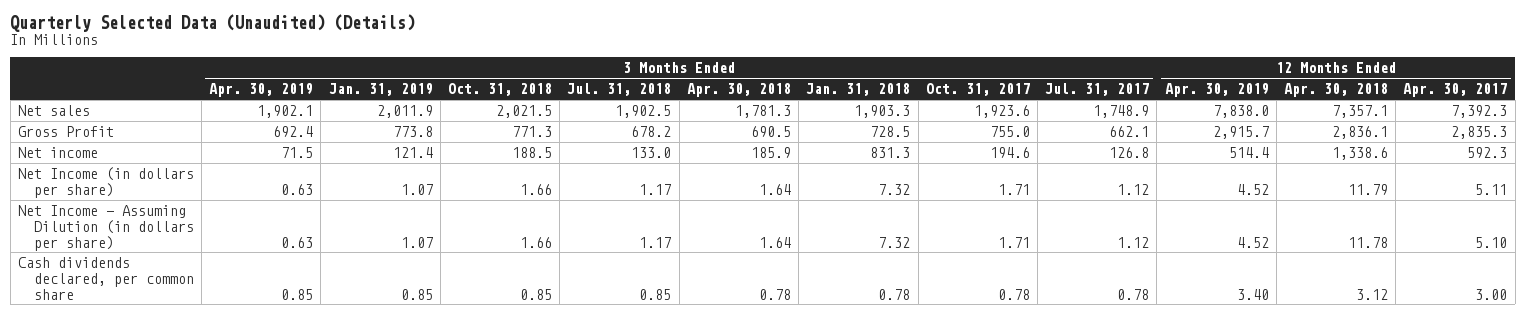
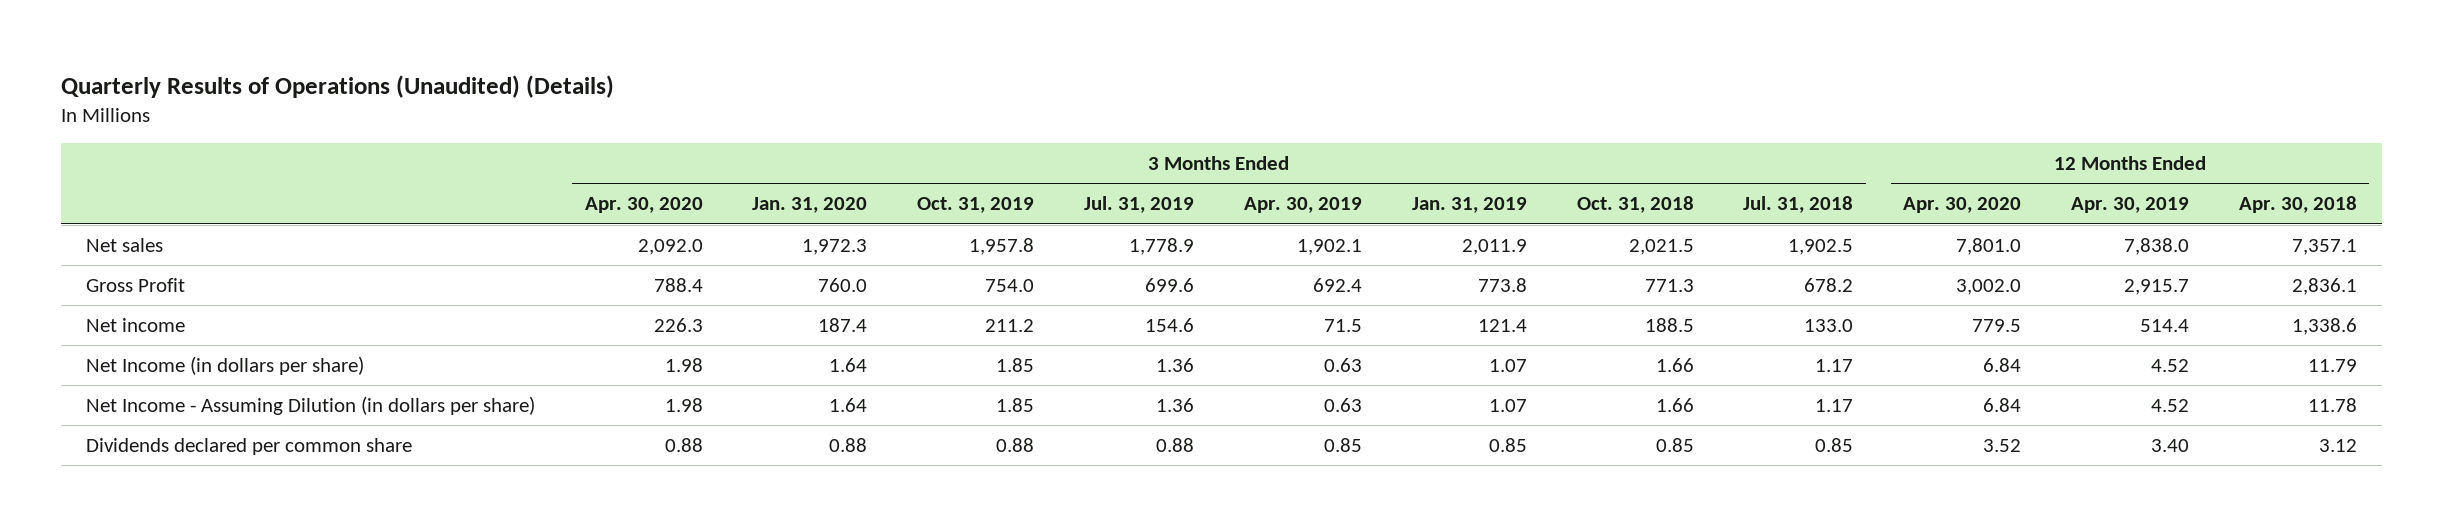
[10,13,416,32] Quarterly Selected Data (Unaudited) (Details) -> [60,74,614,98] Quarterly Results of Operations (Unaudited) (Details)
[686,83,791,98] Apr. 30, 2018 -> none
[806,83,911,97] Jan. 31, 2018 -> none
[925,83,1030,97] Oct. 31, 2017 -> none
[1045,83,1150,97] Jul. 31, 2017 -> none
[1403,83,1508,98] Apr. 30, 2017 -> none
none -> [584,197,703,214] Apr. 30, 2020
none -> [752,197,868,214] Jan. 31, 2020
none -> [917,197,1035,214] Oct. 31, 2019
none -> [1084,196,1195,214] Jul. 31, 2019
none -> [1903,197,2022,214] Apr. 30, 2020
[17,257,194,300] Cash dividends declared, per common share -> [85,437,412,455] Dividends declared per common share

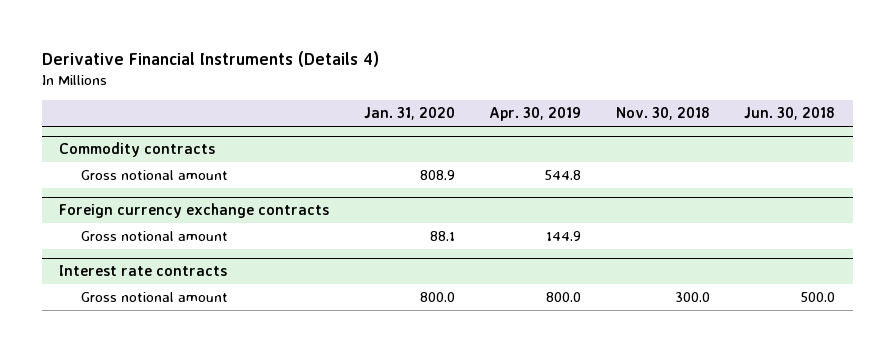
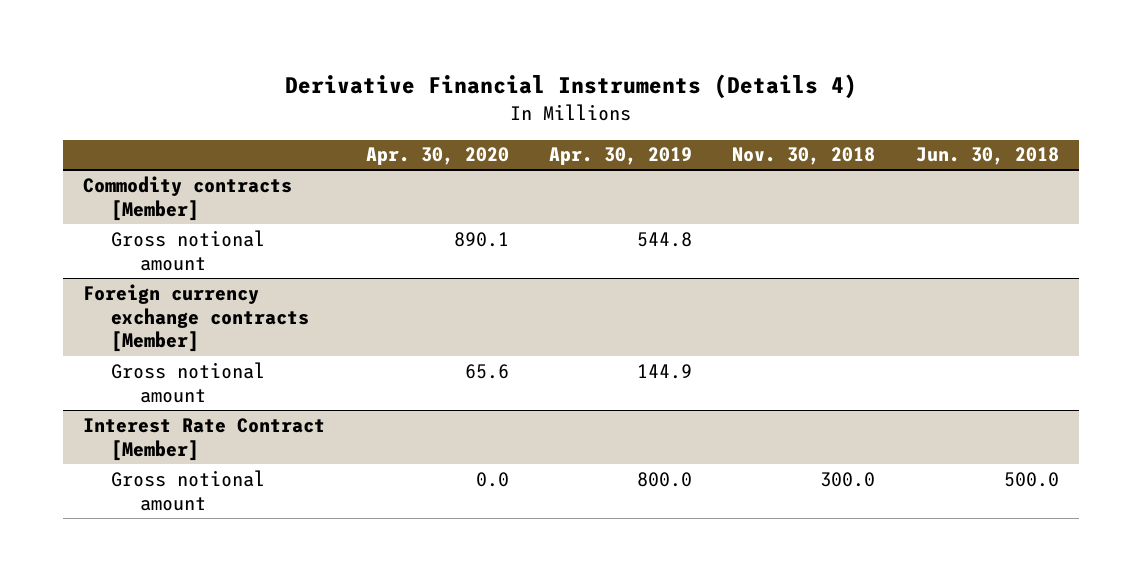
[363,107,455,121] Jan. 31, 2020 -> none
none -> [365,147,509,166] Apr. 30, 2020
[58,142,215,158] Commodity contracts -> [83,175,293,221] Commodity contracts [Member]
[58,203,329,219] Foreign currency exchange contracts -> [83,283,310,353] Foreign currency exchange contracts [Member]
[58,265,227,277] Interest rate contracts -> [83,417,326,461] Interest Rate Contract [Member]

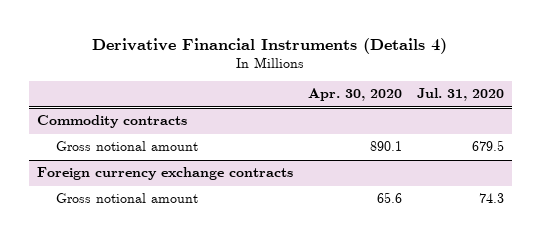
[548,147,692,166] Apr. 30, 2019 -> none
[732,147,876,166] Nov. 30, 2018 -> none
[915,147,1059,166] Jun. 30, 2018 -> none
none -> [417,88,505,102] Jul. 31, 2020
[83,175,293,221] Commodity contracts [Member] -> [36,115,187,129] Commodity contracts
[83,283,310,353] Foreign currency exchange contracts [Member] -> [36,167,293,181] Foreign currency exchange contracts
[83,417,326,461] Interest Rate Contract [Member] -> none
[111,469,266,511] Gross notional amount -> none

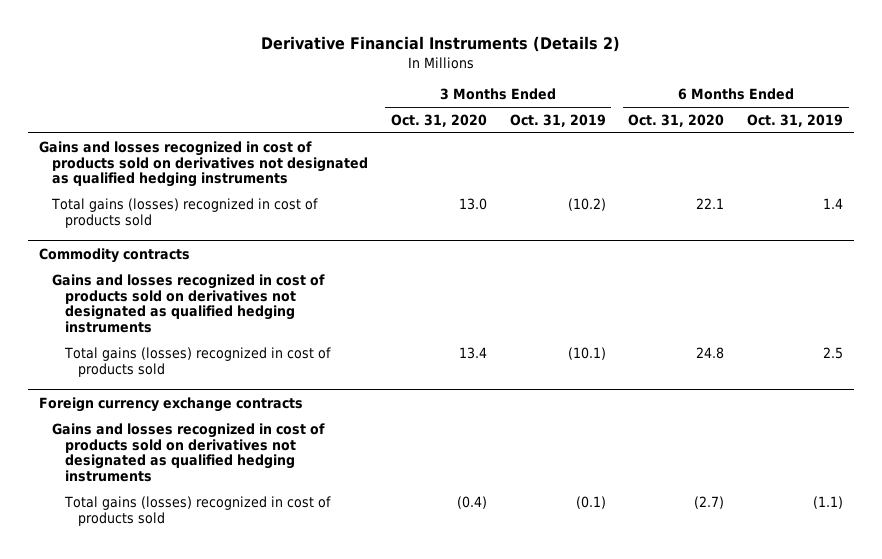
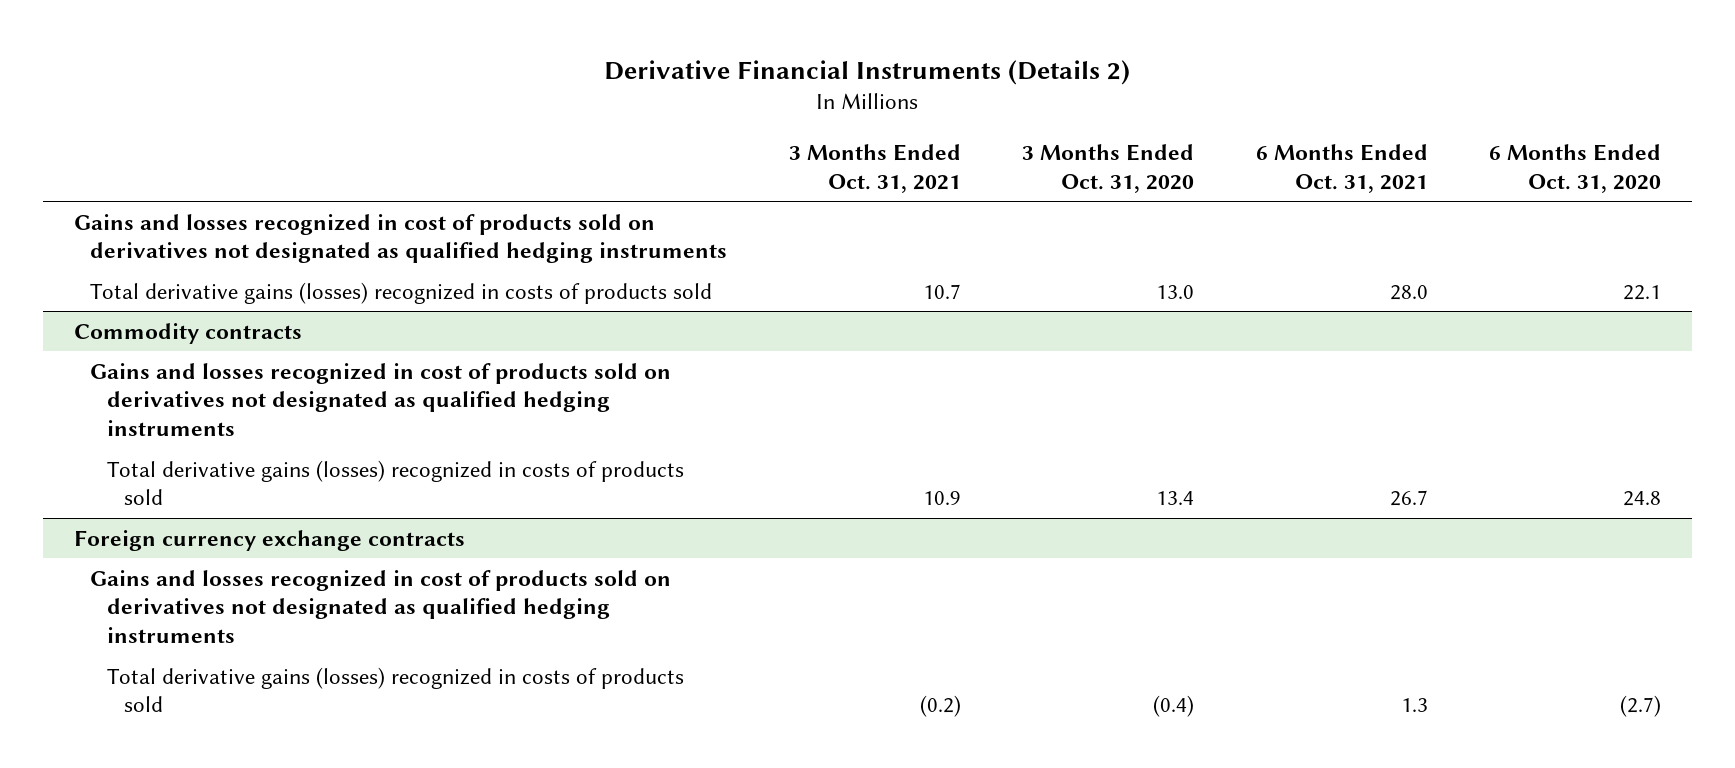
[509,113,606,127] Oct. 31, 2019 -> none
[747,113,844,127] Oct. 31, 2019 -> none
none -> [788,144,961,193] 3 Months Ended Oct. 31, 2021
none -> [1255,144,1428,193] 6 Months Ended Oct. 31, 2021
[51,197,319,228] Total gains (losses) recognized in cost of products sold -> [90,281,713,304] Total derivative gains (losses) recognized in costs of products sold
[63,346,331,377] Total gains (losses) recognized in cost of products sold -> [107,459,685,506] Total derivative gains (losses) recognized in costs of products sold
[63,495,331,526] Total gains (losses) recognized in cost of products sold -> [107,666,685,713] Total derivative gains (losses) recognized in costs of products sold

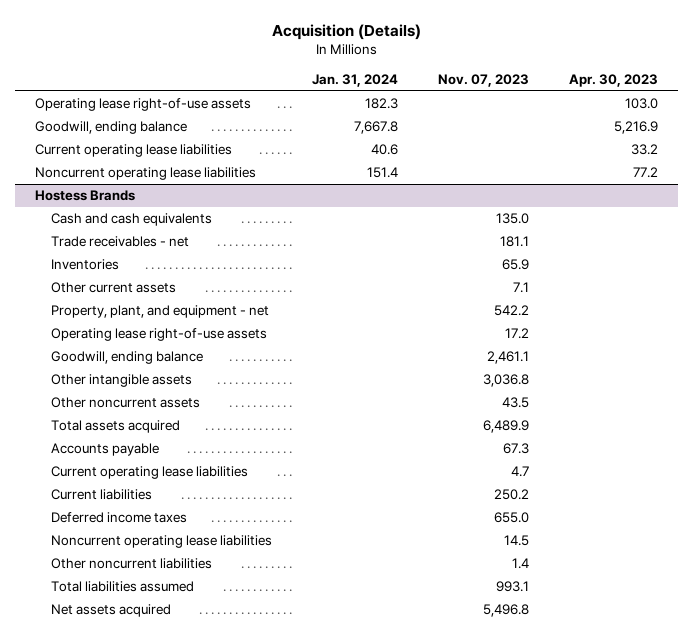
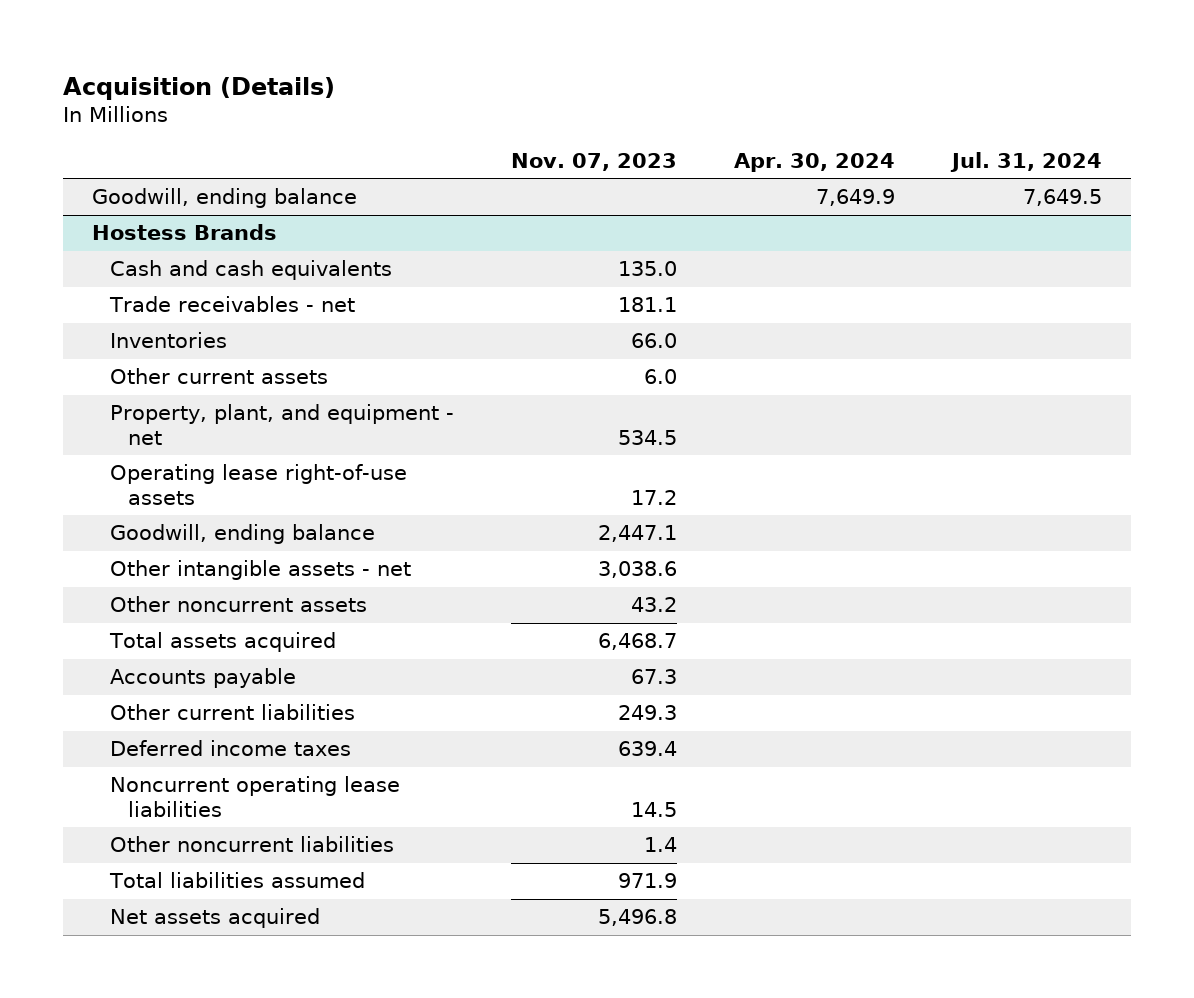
[312,74,399,88] Jan. 31, 2024 -> none
[569,74,659,88] Apr. 30, 2023 -> none
none -> [734,153,896,173] Apr. 30, 2024
none -> [950,152,1103,173] Jul. 31, 2024
[34,98,251,112] Operating lease right-of-use assets -> none
[34,144,232,158] Current operating lease liabilities -> none
[34,167,256,181] Noncurrent operating lease liabilities -> none
[502,259,530,271] 65.9 -> [630,333,677,349] 66.0
[513,282,530,294] 7.1 -> [643,369,677,385] 6.0
[494,305,530,317] 542.2 -> [617,429,677,445] 534.5
[487,351,530,365] 2,461.1 -> [597,525,677,543] 2,447.1
[51,374,193,388] Other intangible assets -> [109,560,411,581] Other intangible assets - net
[483,374,530,388] 3,036.8 -> [597,561,677,579] 3,038.6
[502,397,530,409] 43.5 -> [630,597,677,613] 43.2
[483,420,530,434] 6,489.9 -> [597,633,677,651] 6,468.7
[51,466,249,480] Current operating lease liabilities -> none
[51,489,153,501] Current liabilities -> [109,704,355,721] Other current liabilities
[494,489,530,501] 250.2 -> [617,705,677,721] 249.3
[494,512,530,524] 655.0 -> [617,741,677,757] 639.4
[496,581,530,593] 993.1 -> [617,873,677,889] 971.9

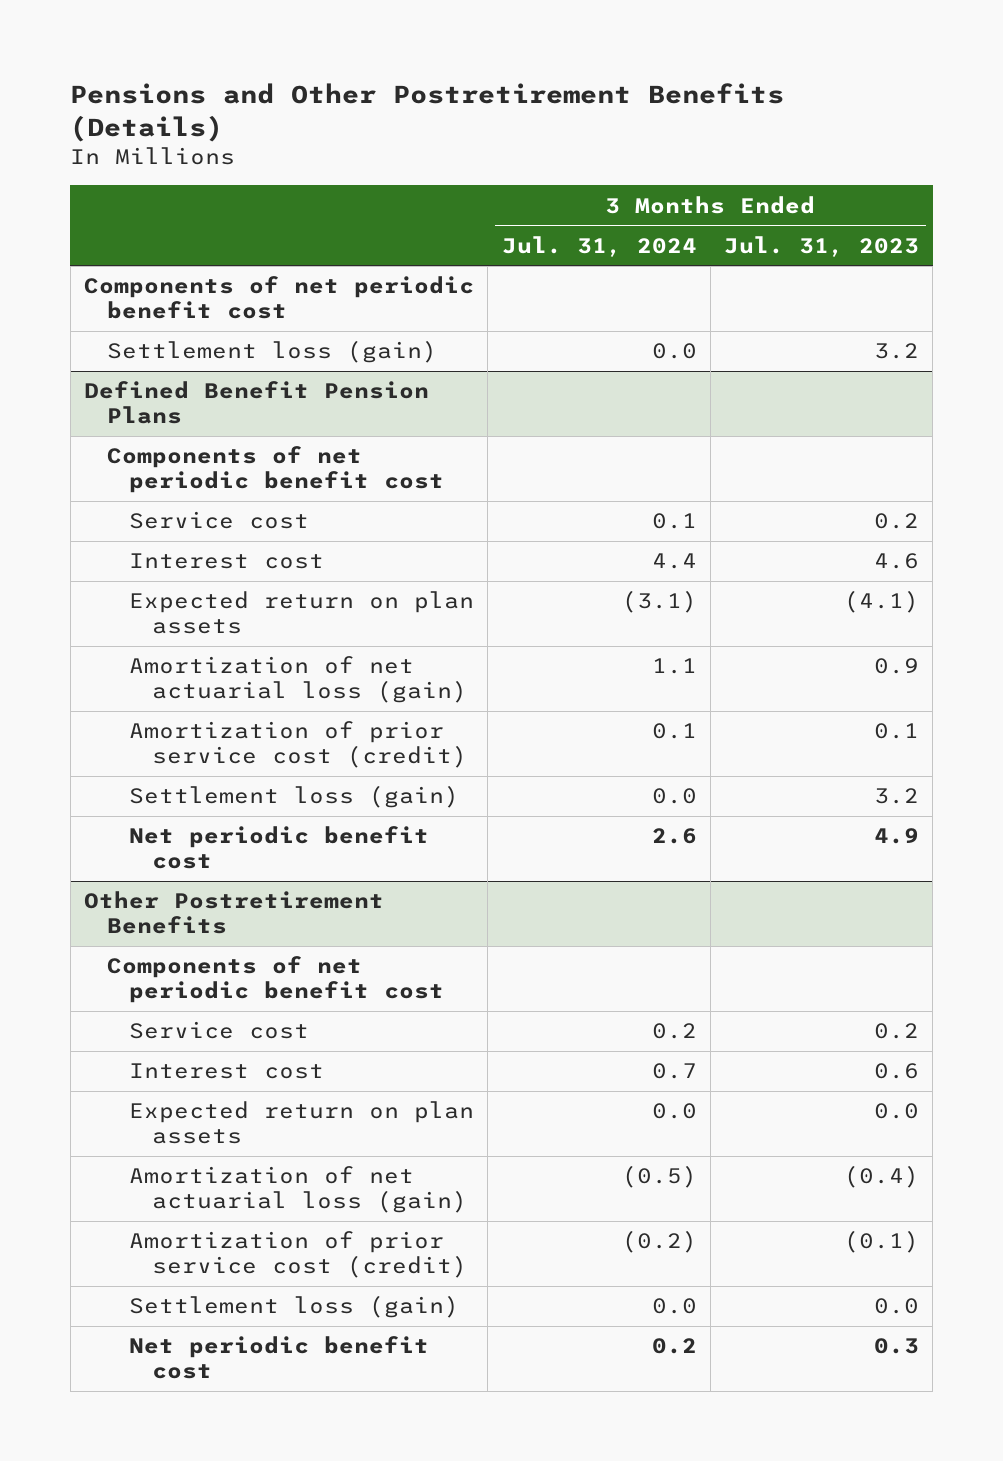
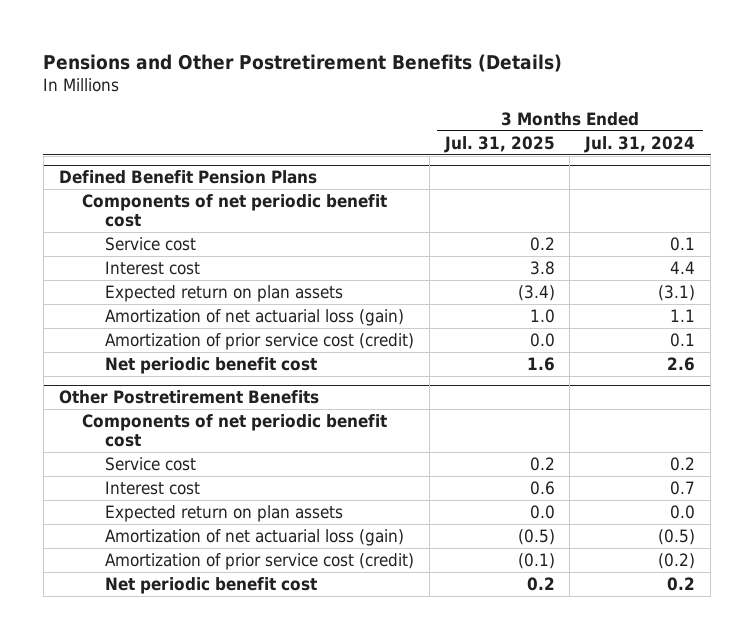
[724,235,920,257] Jul. 31, 2023 -> none
none -> [443,135,555,153] Jul. 31, 2025
[83,276,474,320] Components of net periodic benefit cost -> none
[106,340,437,364] Settlement loss (gain) -> none
[129,785,460,809] Settlement loss (gain) -> none
[129,1295,460,1319] Settlement loss (gain) -> none

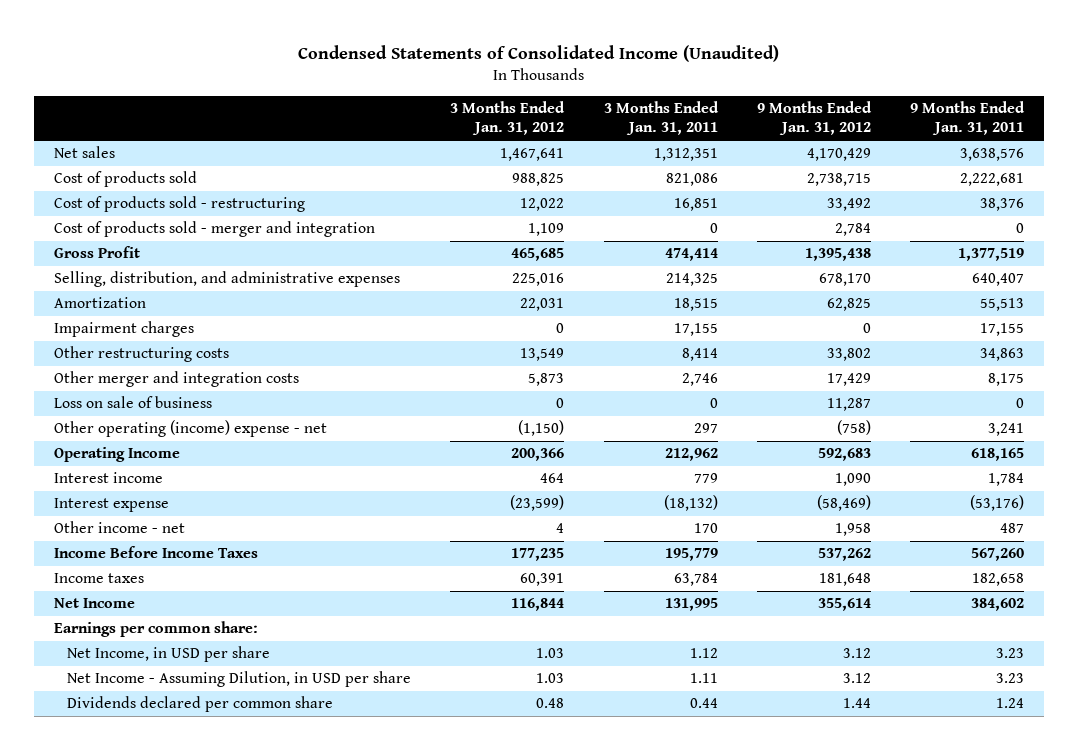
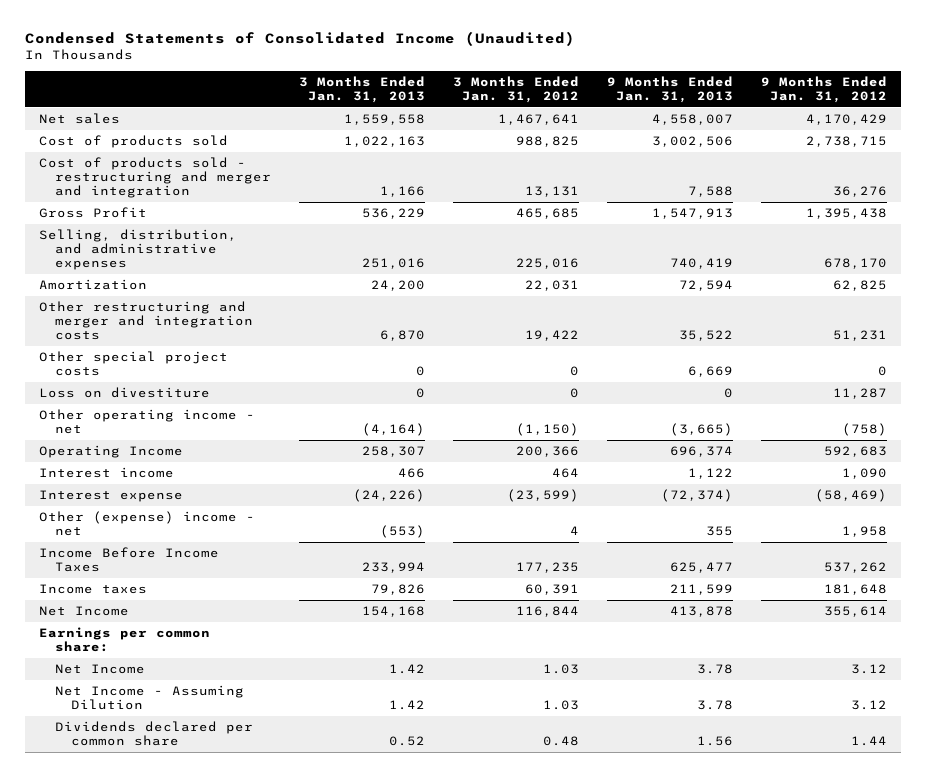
[603,101,719,136] 3 Months Ended Jan. 31, 2011 -> none
[910,101,1026,136] 9 Months Ended Jan. 31, 2011 -> none
none -> [298,76,425,104] 3 Months Ended Jan. 31, 2013
none -> [607,76,734,104] 9 Months Ended Jan. 31, 2013
[53,196,305,213] Cost of products sold - restructuring -> none
[53,221,375,238] Cost of products sold - merger and integration -> [38,157,271,199] Cost of products sold - restructuring and merger and integration
[528,223,565,237] 1,109 -> [525,186,580,198] 13,131
[835,223,872,237] 2,784 -> [833,186,888,198] 36,276
[53,321,194,338] Impairment charges -> none
[53,346,229,363] Other restructuring costs -> none
[53,371,299,388] Other merger and integration costs -> [38,301,253,341] Other restructuring and merger and integration costs
[528,373,565,387] 5,873 -> [525,330,580,342] 19,422
[827,373,872,387] 17,429 -> [833,330,888,342] 51,231
none -> [38,351,228,377] Other special project costs
[53,396,212,409] Loss on sale of business -> [38,387,210,399] Loss on divestiture
[53,420,327,438] Other operating (income) expense - net -> [38,409,255,435] Other operating income - net
[53,521,185,534] Other income - net -> [38,511,255,537] Other (expense) income - net
[66,646,270,663] Net Income, in USD per share -> [54,664,145,675] Net Income
[66,671,411,688] Net Income - Assuming Dilution, in USD per share -> [54,685,244,711] Net Income - Assuming Dilution

